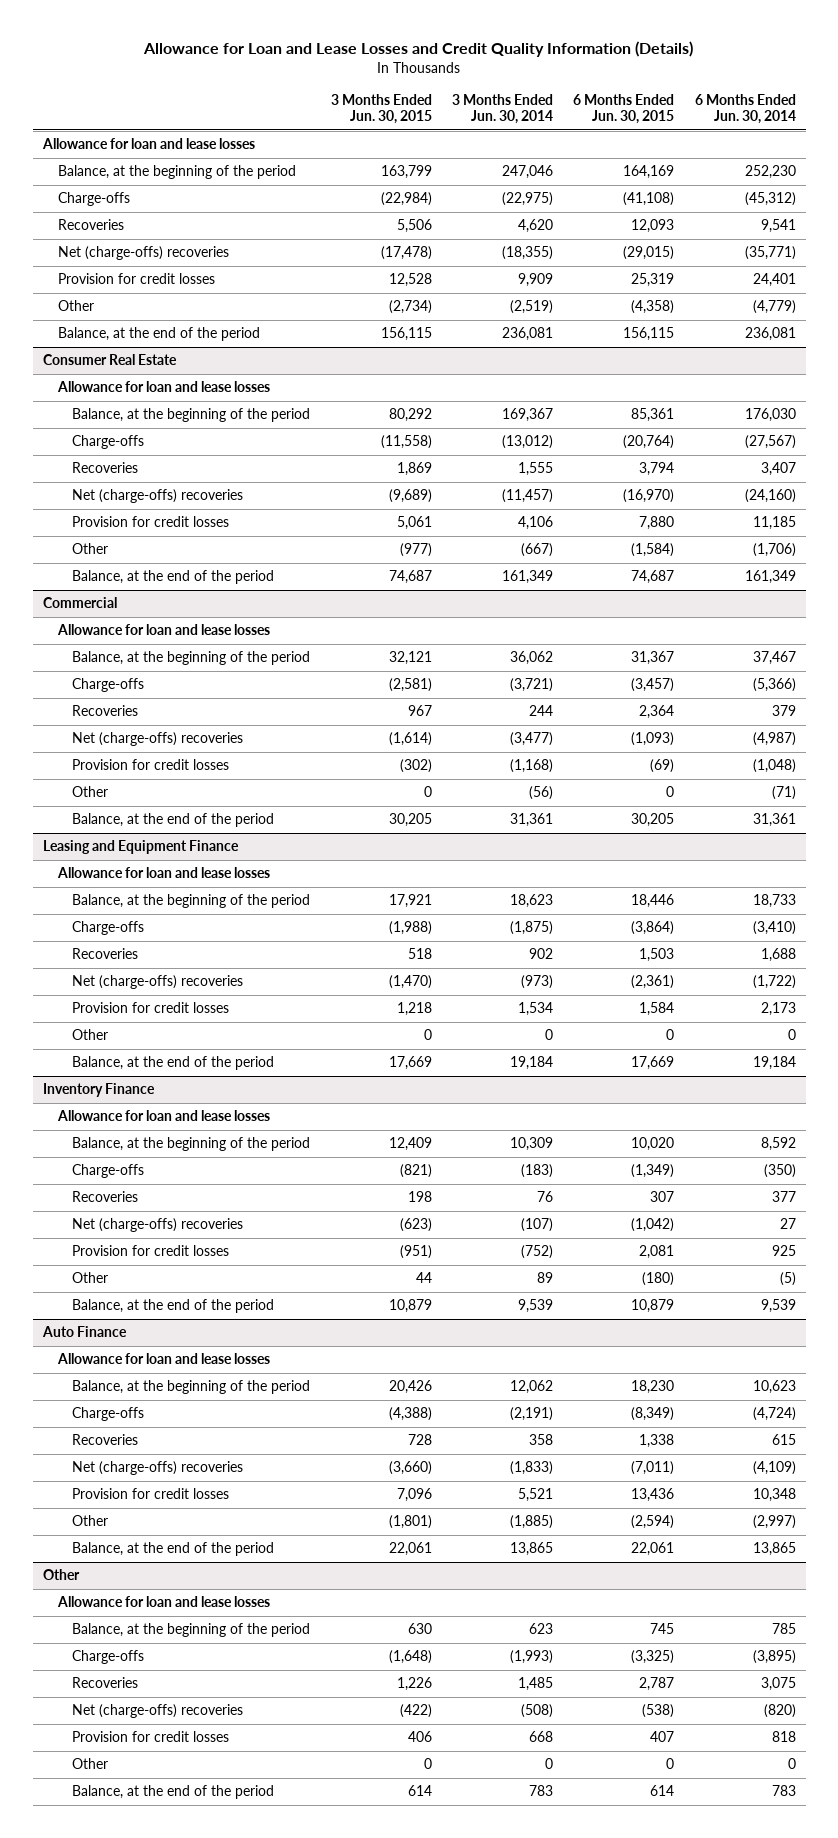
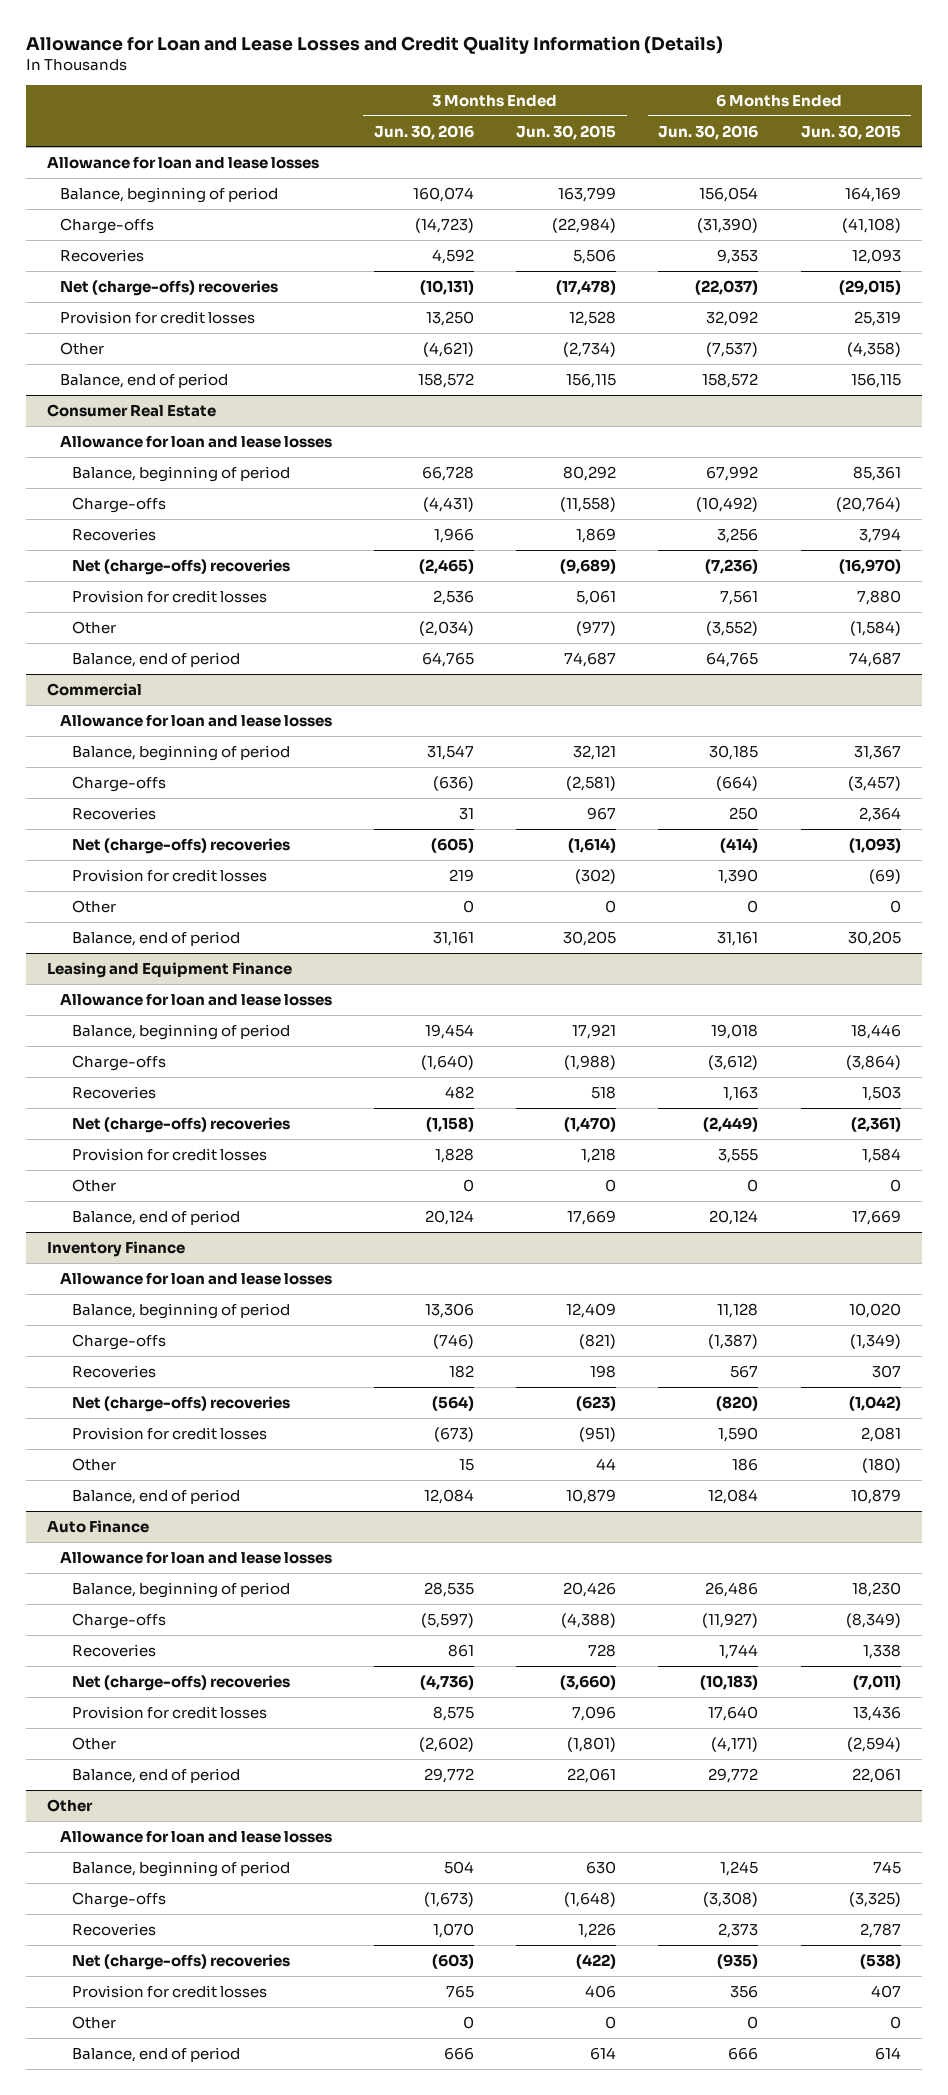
[452,93,554,125] 3 Months Ended Jun. 30, 2014 -> none
[694,93,796,125] 6 Months Ended Jun. 30, 2014 -> none
none -> [373,124,474,140] Jun. 30, 2016
none -> [658,124,759,140] Jun. 30, 2016
[57,165,296,180] Balance, at the beginning of the period -> [59,186,278,203] Balance, beginning of period
[57,327,260,342] Balance, at the end of the period -> [59,372,228,388] Balance, end of period
[72,408,311,423] Balance, at the beginning of the period -> [72,465,291,482] Balance, beginning of period
[72,570,275,585] Balance, at the end of the period -> [72,651,241,667] Balance, end of period
[72,651,311,666] Balance, at the beginning of the period -> [72,744,291,761] Balance, beginning of period
[72,813,275,828] Balance, at the end of the period -> [72,930,241,946] Balance, end of period
[72,894,311,909] Balance, at the beginning of the period -> [72,1023,291,1040] Balance, beginning of period
[72,1056,275,1071] Balance, at the end of the period -> [72,1209,241,1225] Balance, end of period
[72,1137,311,1152] Balance, at the beginning of the period -> [72,1302,291,1319] Balance, beginning of period
[72,1299,275,1314] Balance, at the end of the period -> [72,1488,241,1504] Balance, end of period
[72,1380,311,1395] Balance, at the beginning of the period -> [72,1581,291,1598] Balance, beginning of period
[72,1542,275,1557] Balance, at the end of the period -> [72,1767,241,1783] Balance, end of period
[72,1623,311,1638] Balance, at the beginning of the period -> [72,1860,291,1877] Balance, beginning of period
[72,1785,275,1800] Balance, at the end of the period -> [72,2046,241,2062] Balance, end of period

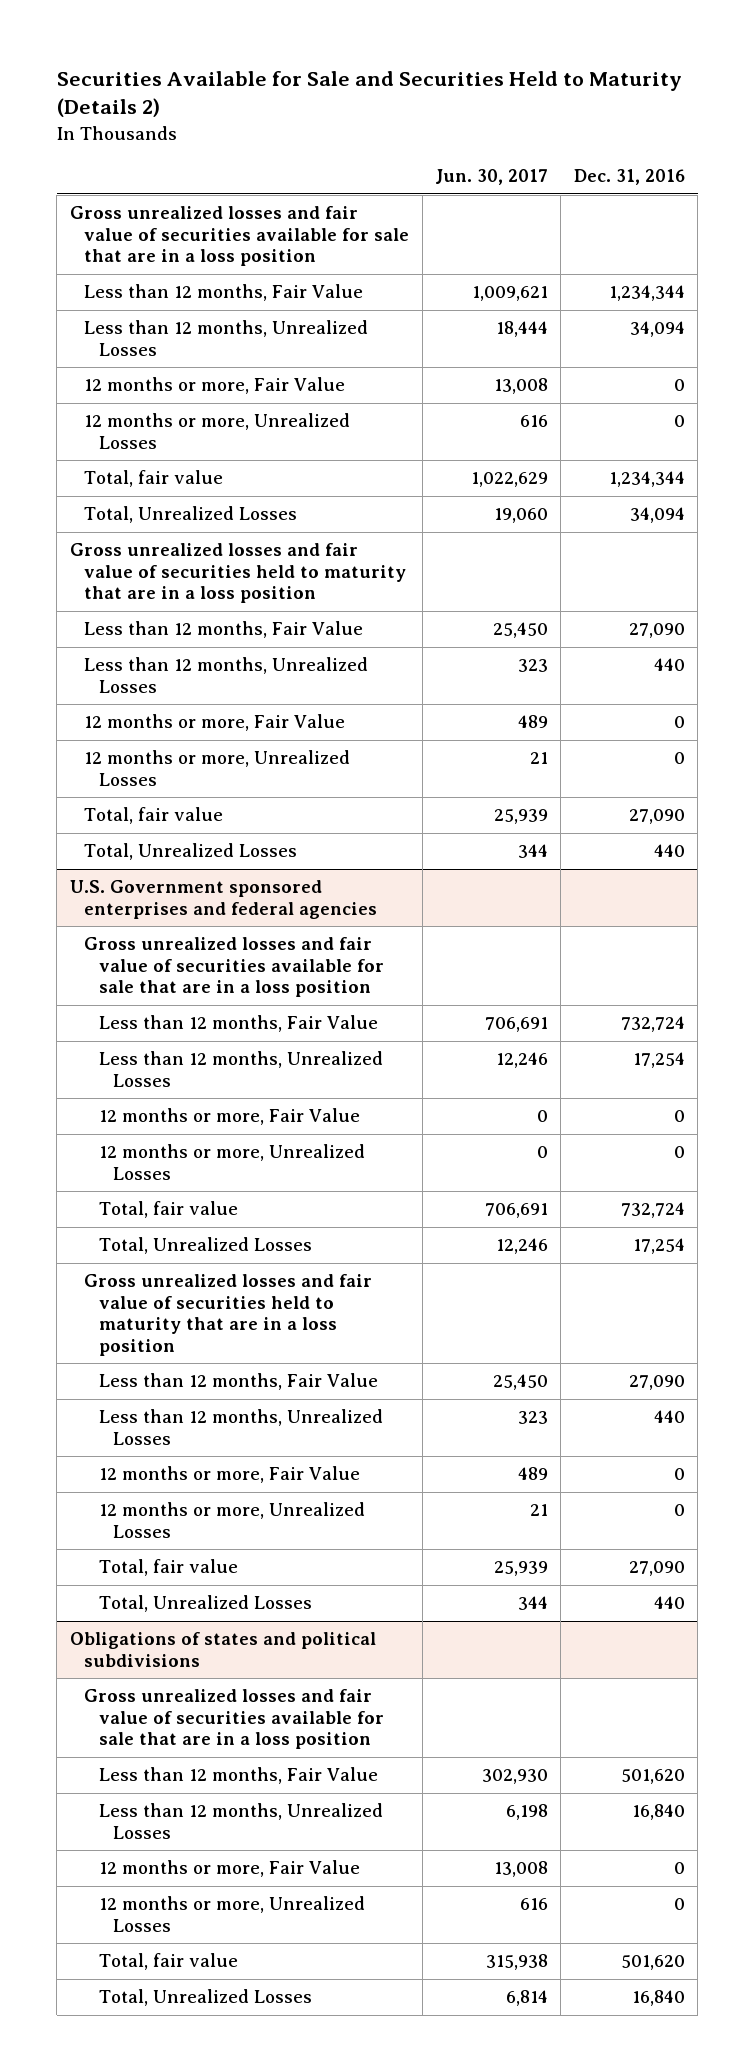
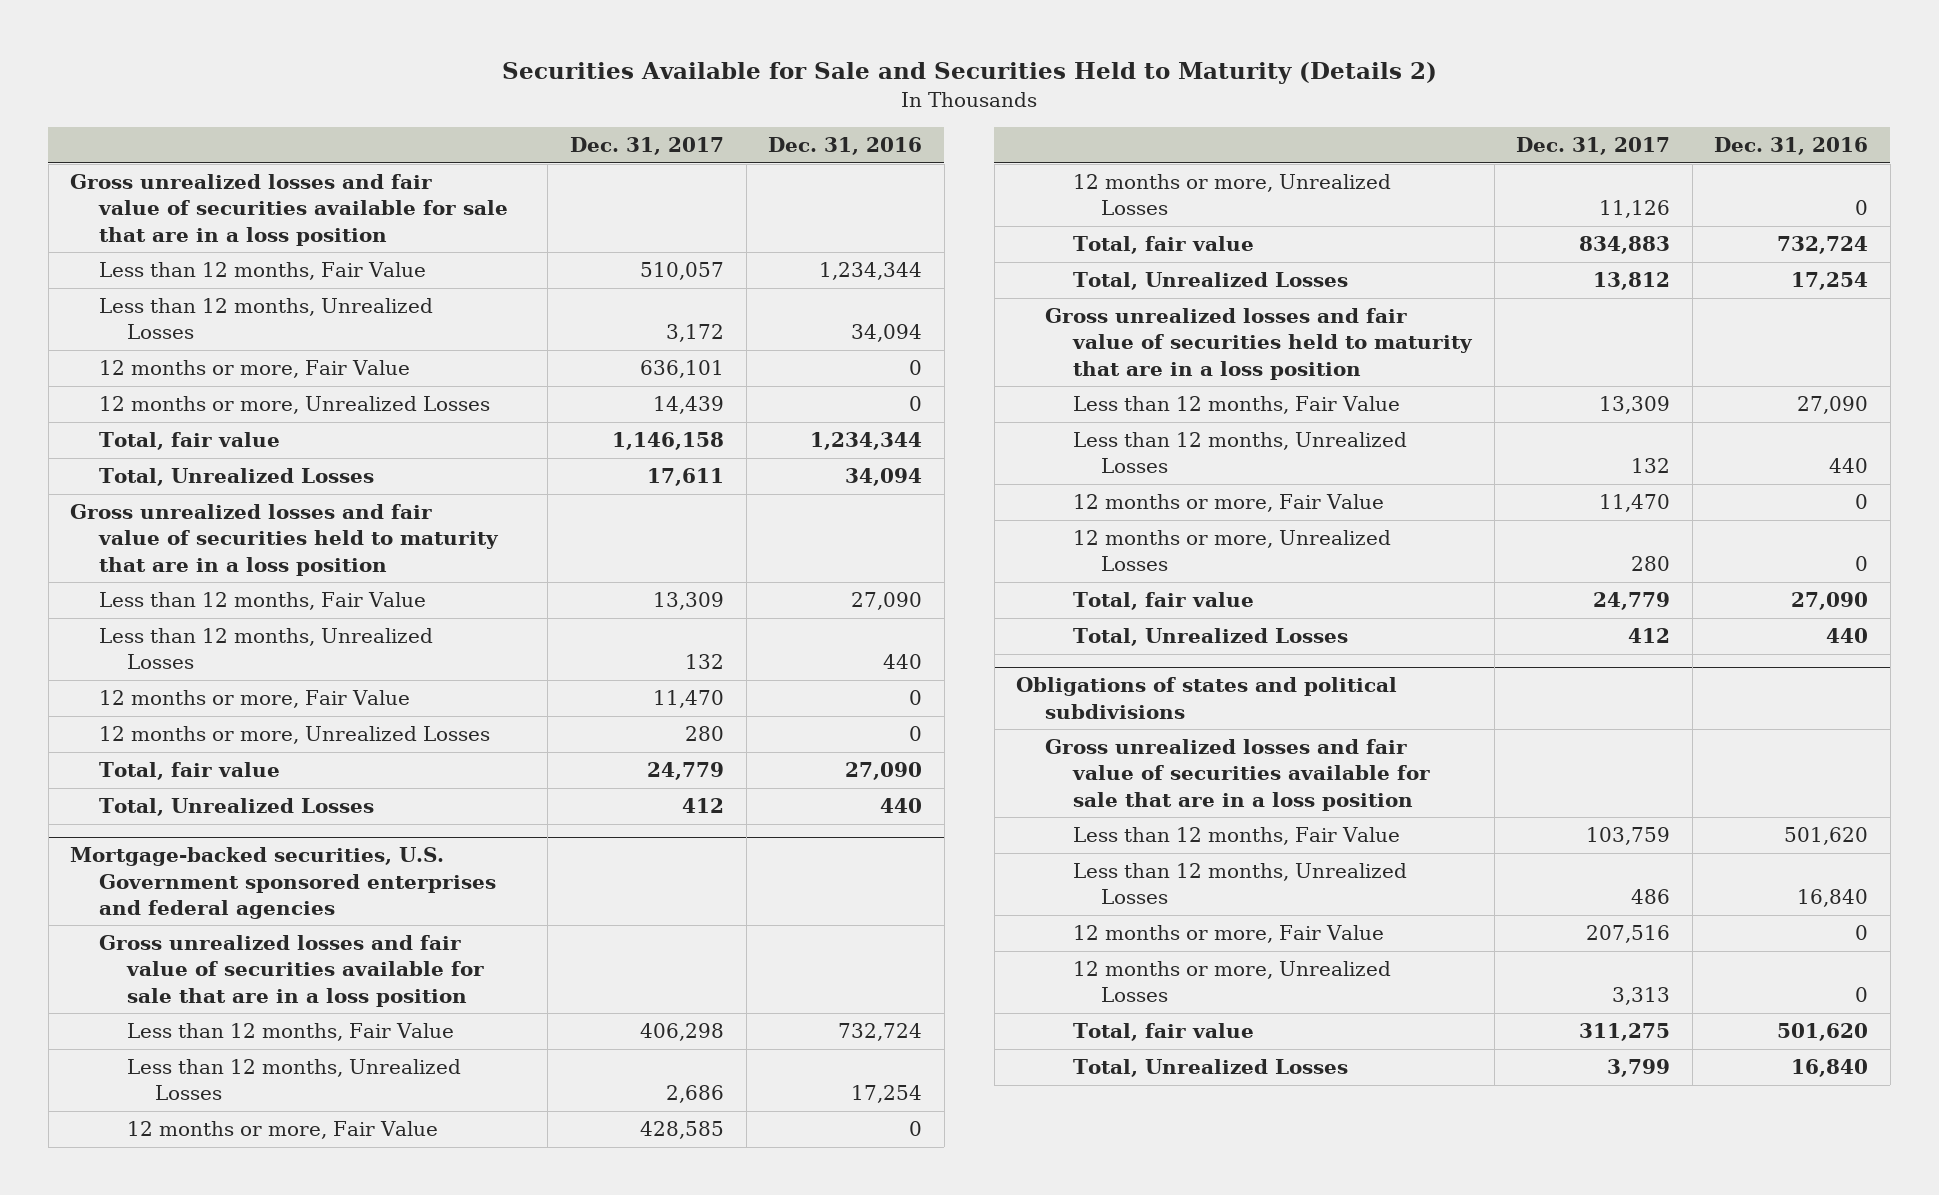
[434,169,548,186] Jun. 30, 2017 -> none
none -> [570,137,725,156] Dec. 31, 2017
[69,880,378,919] U.S. Government sponsored enterprises and federal agencies -> [70,847,496,919] Mortgage-backed securities, U.S. Government sponsored enterprises and federal agencies

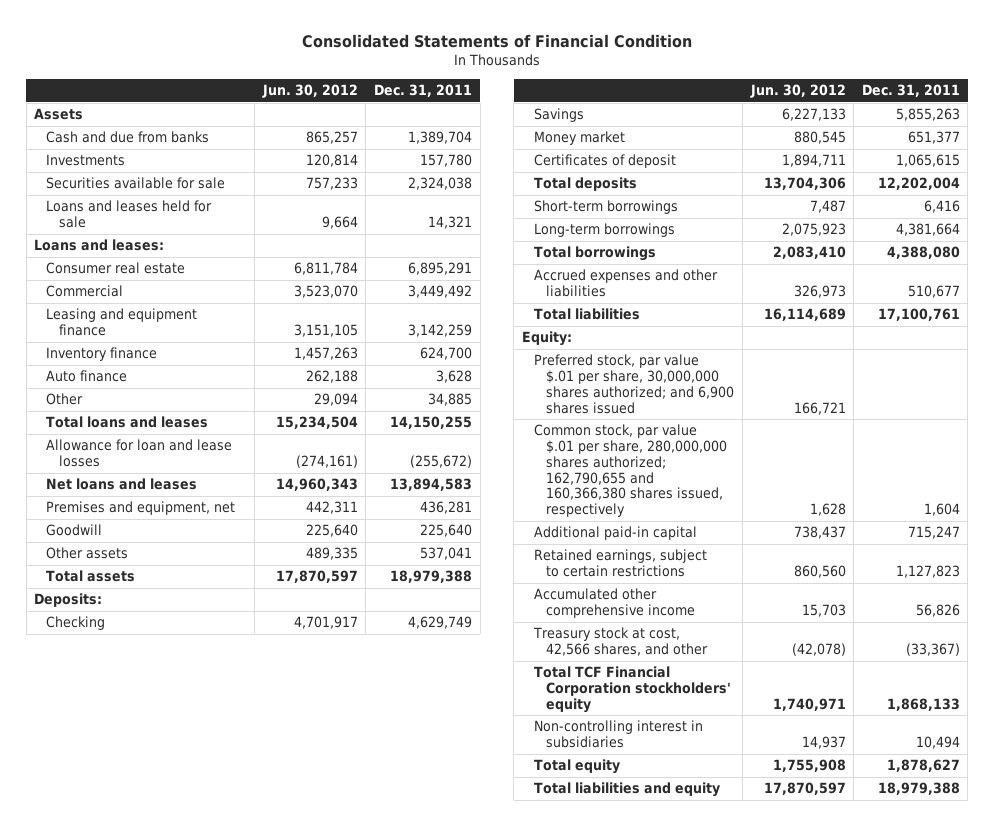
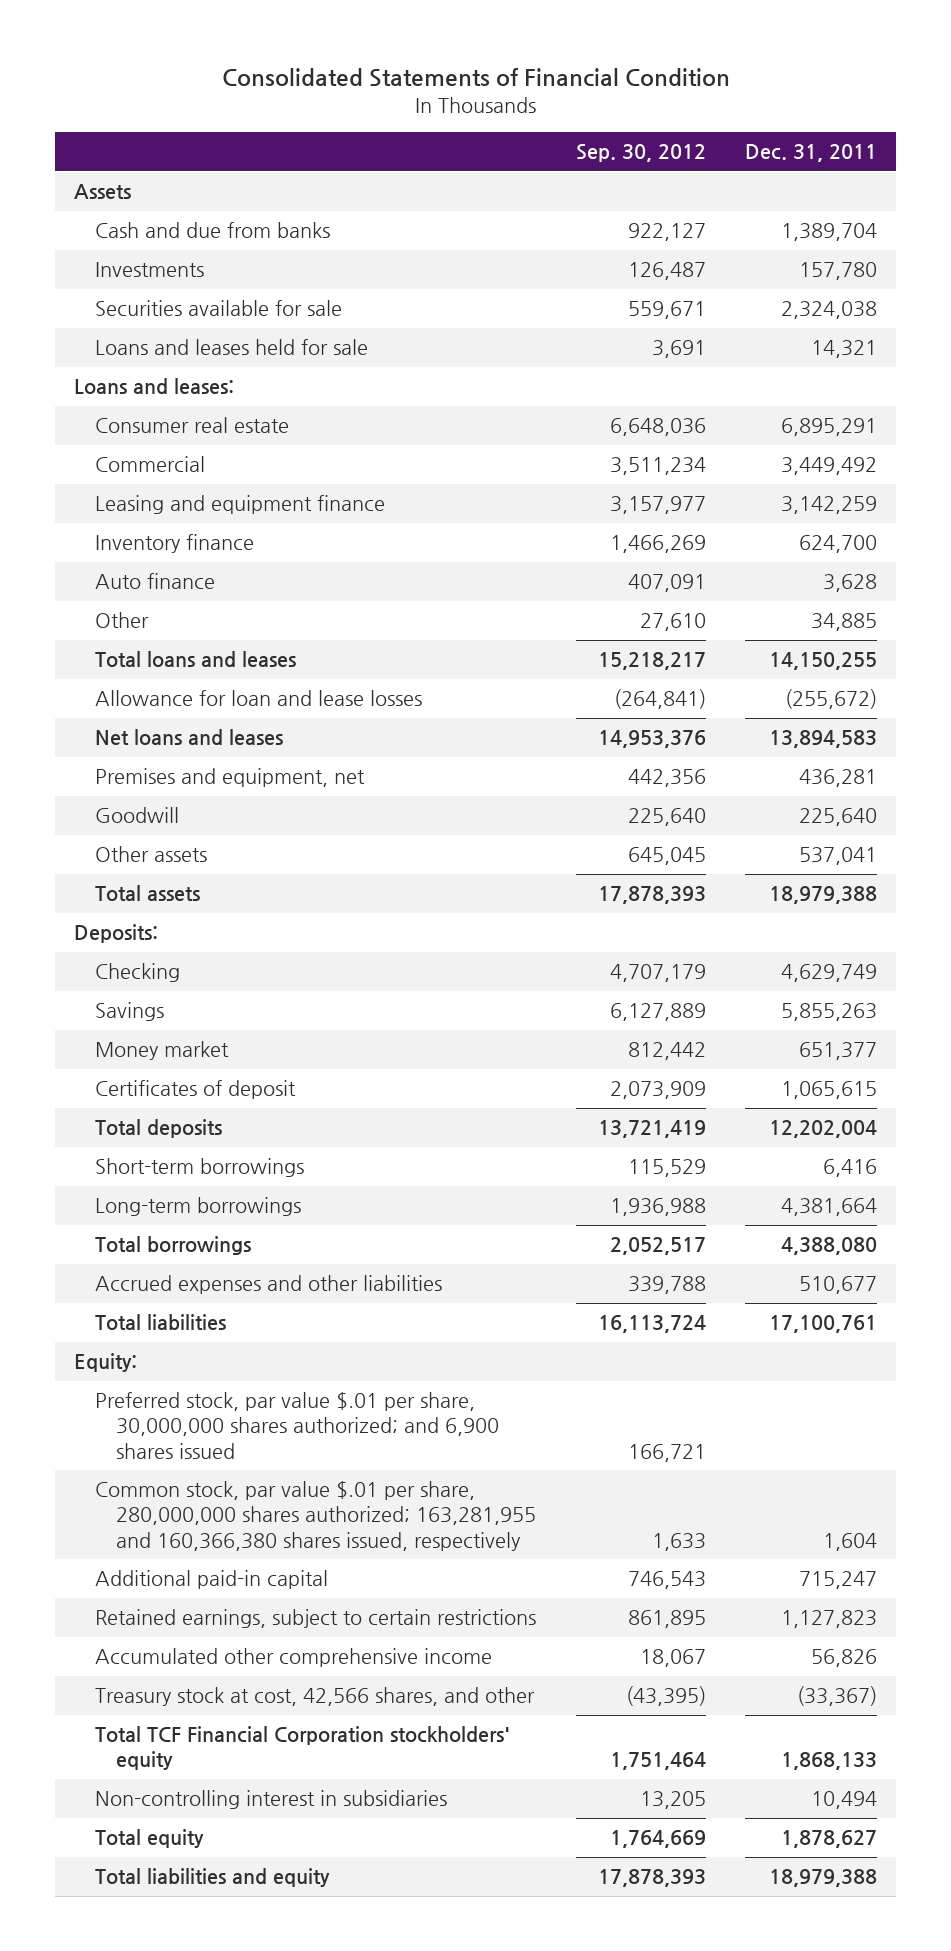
[261,84,358,99] Jun. 30, 2012 -> none
none -> [575,144,706,163] Sep. 30, 2012
[534,424,728,518] Common stock, par value $.01 per share, 280,000,000 shares authorized; 162,790,655 and 160,366,380 shares issued, respectively -> [95,1481,537,1551] Common stock, par value $.01 per share, 280,000,000 shares authorized; 163,281,955 and 160,366,380 shares issued, respectively

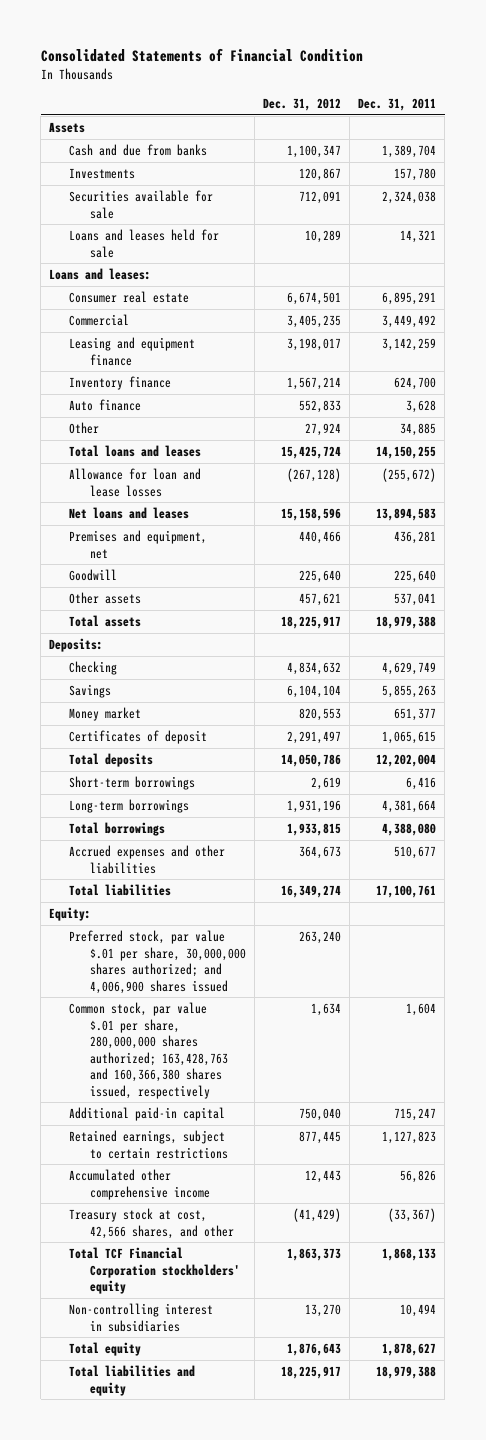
[575,144,706,163] Sep. 30, 2012 -> none
none -> [262,98,341,112] Dec. 31, 2012
[95,1392,500,1459] Preferred stock, par value $.01 per share, 30,000,000 shares authorized; and 6,900 shares issued -> [69,929,246,994] Preferred stock, par value $.01 per share, 30,000,000 shares authorized; and 4,006,900 shares issued
[95,1481,537,1551] Common stock, par value $.01 per share, 280,000,000 shares authorized; 163,281,955 and 160,366,380 shares issued, respectively -> [69,1001,228,1099] Common stock, par value $.01 per share, 280,000,000 shares authorized; 163,428,763 and 160,366,380 shares issued, respectively

